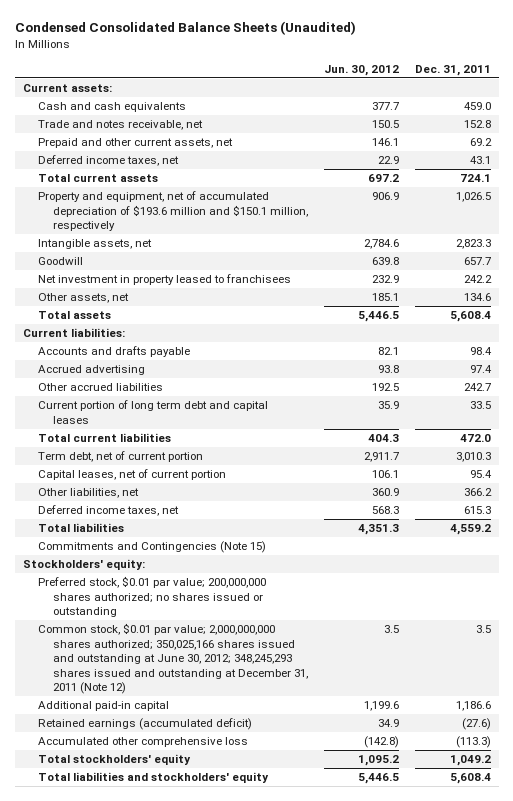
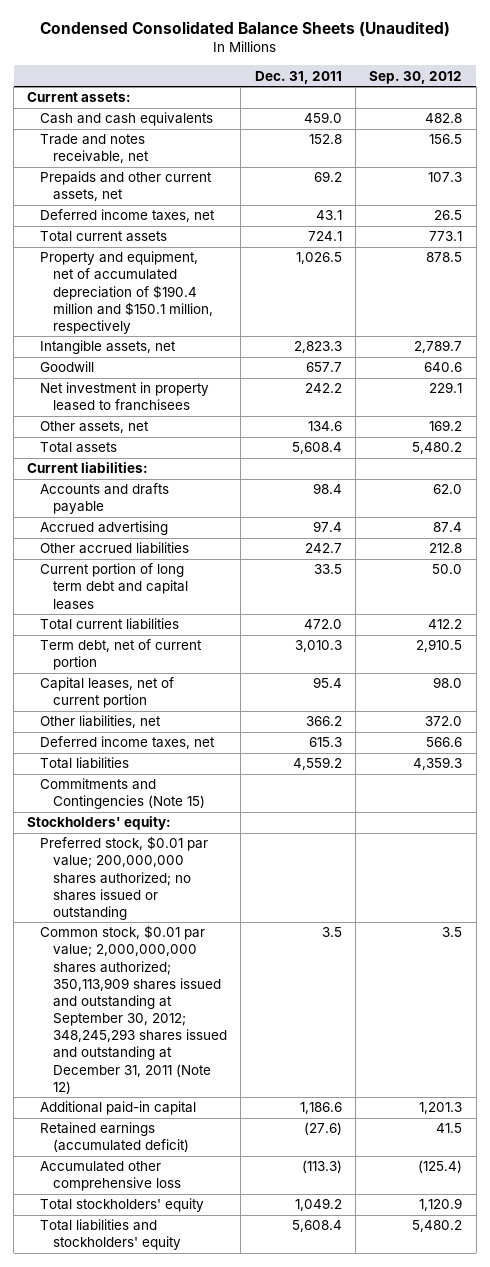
[323,64,399,76] Jun. 30, 2012 -> none
none -> [369,70,463,84] Sep. 30, 2012
[37,138,233,149] Prepaid and other current assets, net -> [40,171,213,202] Prepaids and other current assets, net
[37,191,308,232] Property and equipment, net of accumulated depreciation of $193.6 million and $150.1 million, respectively -> [40,251,214,334] Property and equipment, net of accumulated depreciation of $190.4 million and $150.1 million, respectively
[37,623,308,695] Common stock, $0.01 par value; 2,000,000,000 shares authorized; 350,025,166 shares issued and outstanding at June 30, 2012; 348,245,293 shares issued and outstanding at December 31, 2011 (Note 12) -> [40,925,228,1094] Common stock, $0.01 par value; 2,000,000,000 shares authorized; 350,113,909 shares issued and outstanding at September 30, 2012; 348,245,293 shares issued and outstanding at December 31, 2011 (Note 12)

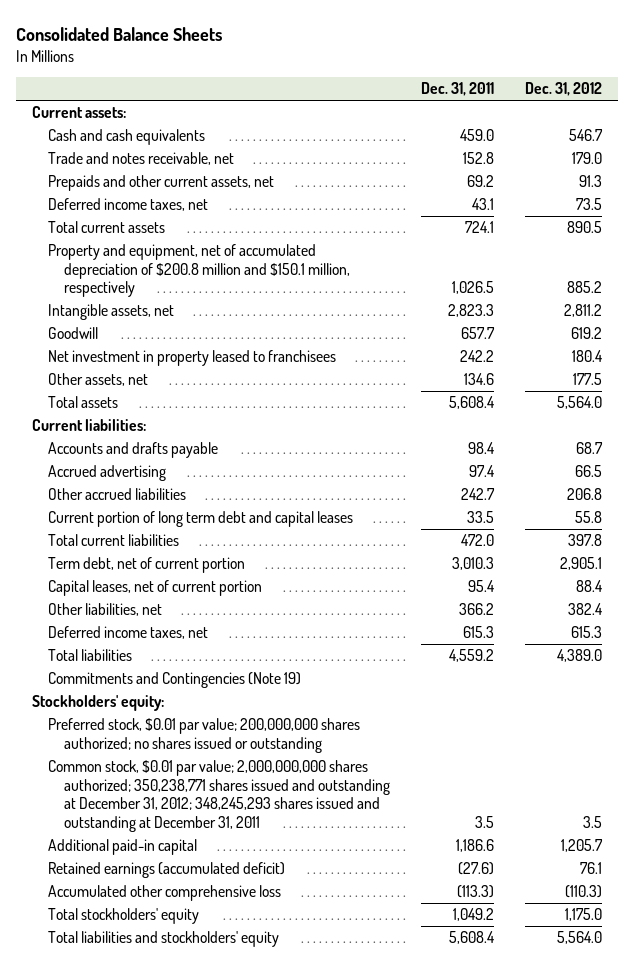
[39,21,450,38] Condensed Consolidated Balance Sheets (Unaudited) -> [16,26,223,41] Consolidated Balance Sheets
[369,70,463,84] Sep. 30, 2012 -> none
none -> [525,82,603,97] Dec. 31, 2012
[40,251,214,334] Property and equipment, net of accumulated depreciation of $190.4 million and $150.1 million, respectively -> [47,244,351,298] Property and equipment, net of accumulated depreciation of $200.8 million and $150.1 million, respectively
[40,778,206,810] Commitments and Contingencies (Note 15) -> [47,672,301,689] Commitments and Contingencies (Note 19)
[40,925,228,1094] Common stock, $0.01 par value; 2,000,000,000 shares authorized; 350,113,909 shares issued and outstanding at September 30, 2012; 348,245,293 shares issued and outstanding at December 31, 2011 (Note 12) -> [47,760,391,833] Common stock, $0.01 par value; 2,000,000,000 shares authorized; 350,238,771 shares issued and outstanding at December 31, 2012; 348,245,293 shares issued and outstanding at December 31, 2011

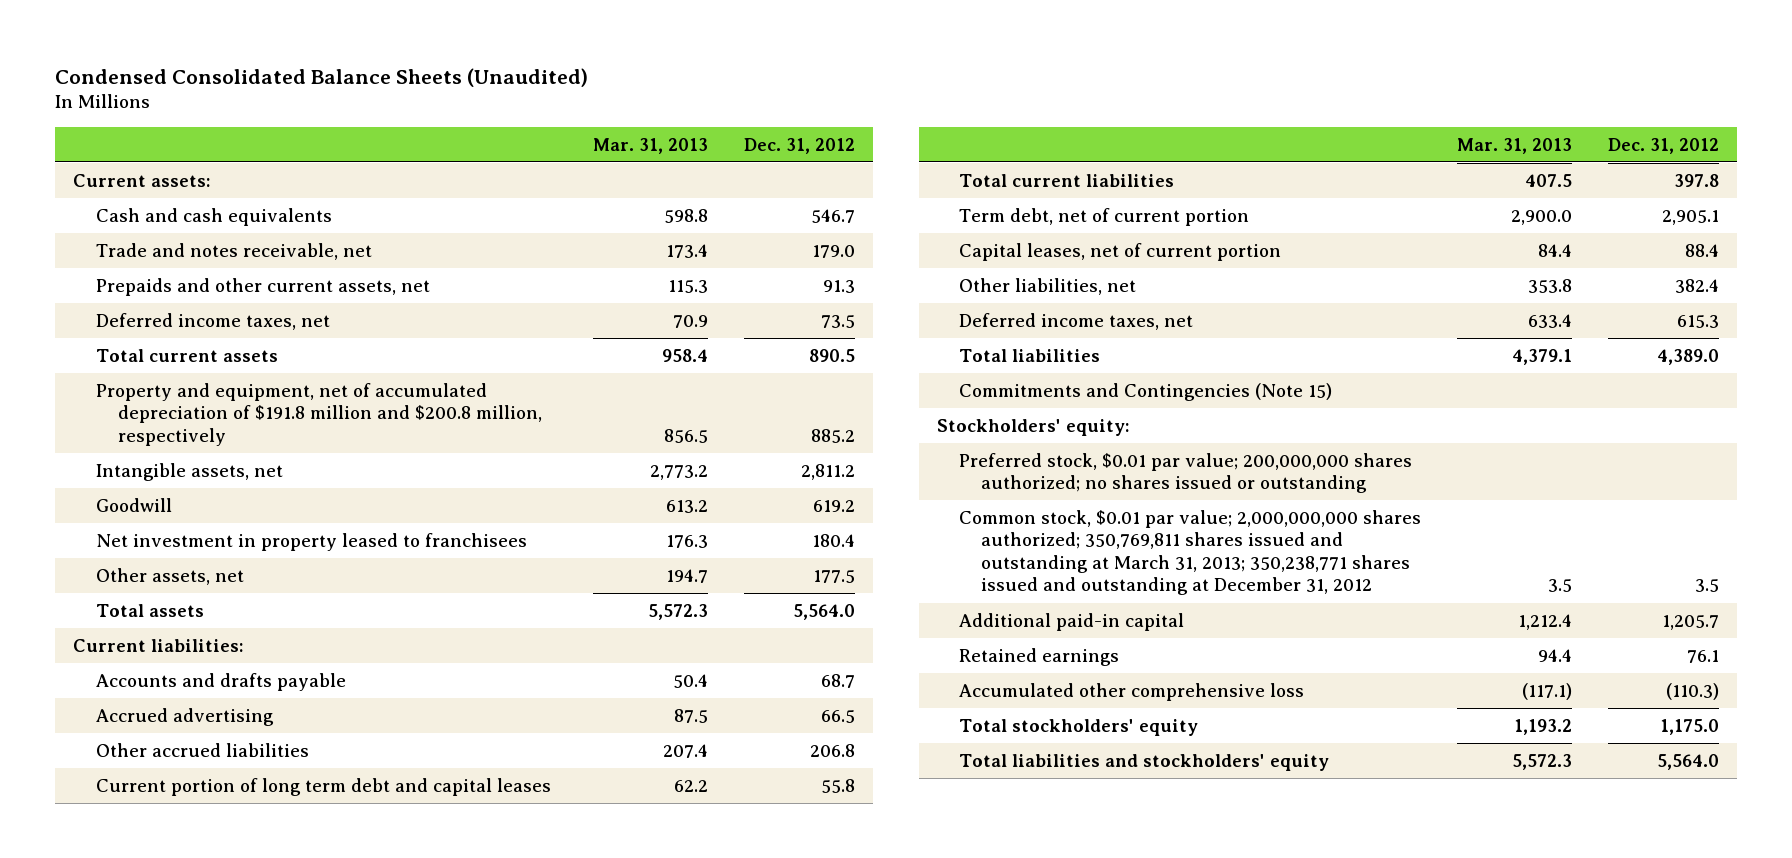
[16,26,223,41] Consolidated Balance Sheets -> [55,67,589,87] Condensed Consolidated Balance Sheets (Unaudited)
[421,82,495,97] Dec. 31, 2011 -> none
none -> [593,137,709,154] Mar. 31, 2013
[47,244,351,298] Property and equipment, net of accumulated depreciation of $200.8 million and $150.1 million, respectively -> [95,382,542,446] Property and equipment, net of accumulated depreciation of $191.8 million and $200.8 million, respectively
[47,672,301,689] Commitments and Contingencies (Note 19) -> [959,382,1333,401] Commitments and Contingencies (Note 15)
[47,760,391,833] Common stock, $0.01 par value; 2,000,000,000 shares authorized; 350,238,771 shares issued and outstanding at December 31, 2012; 348,245,293 shares issued and outstanding at December 31, 2011 -> [959,509,1422,596] Common stock, $0.01 par value; 2,000,000,000 shares authorized; 350,769,811 shares issued and outstanding at March 31, 2013; 350,238,771 shares issued and outstanding at December 31, 2012
[47,862,285,879] Retained earnings (accumulated deficit) -> [959,647,1120,666] Retained earnings

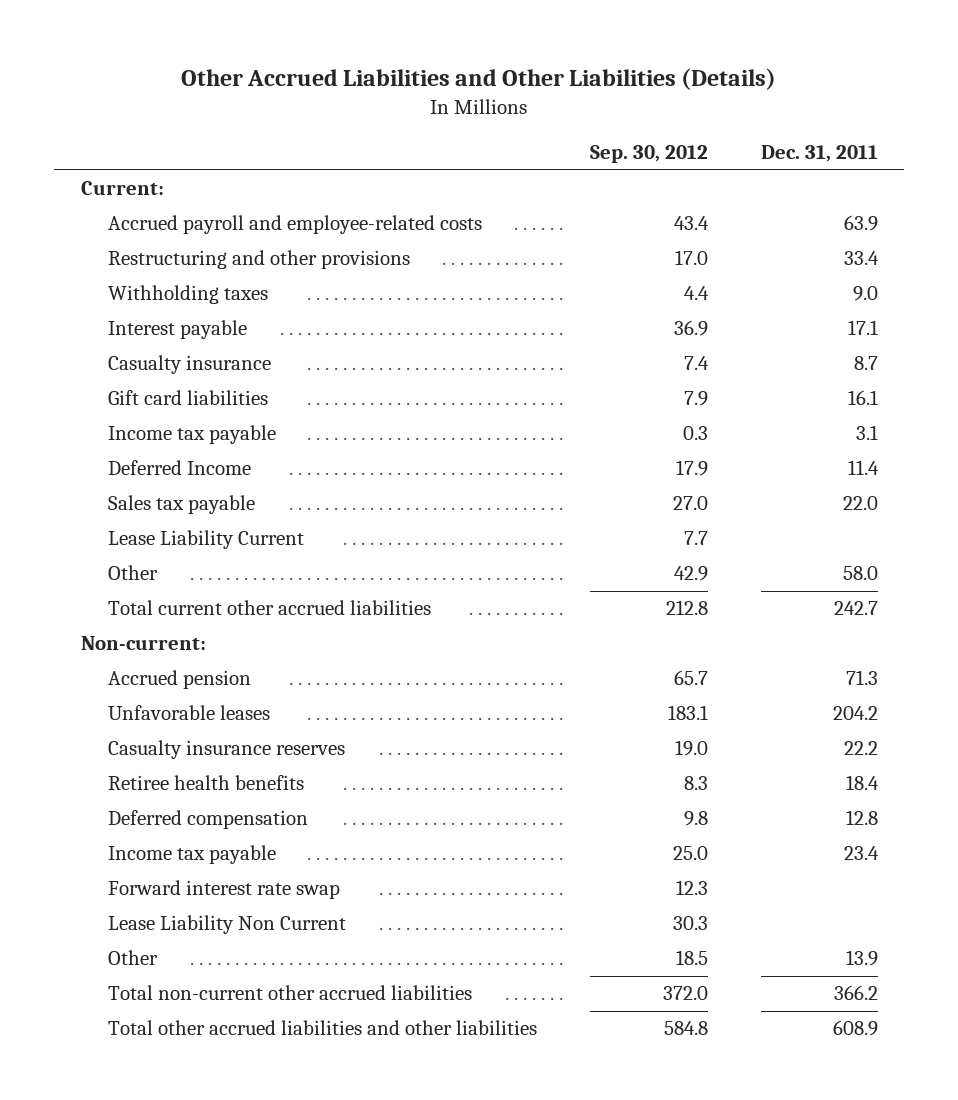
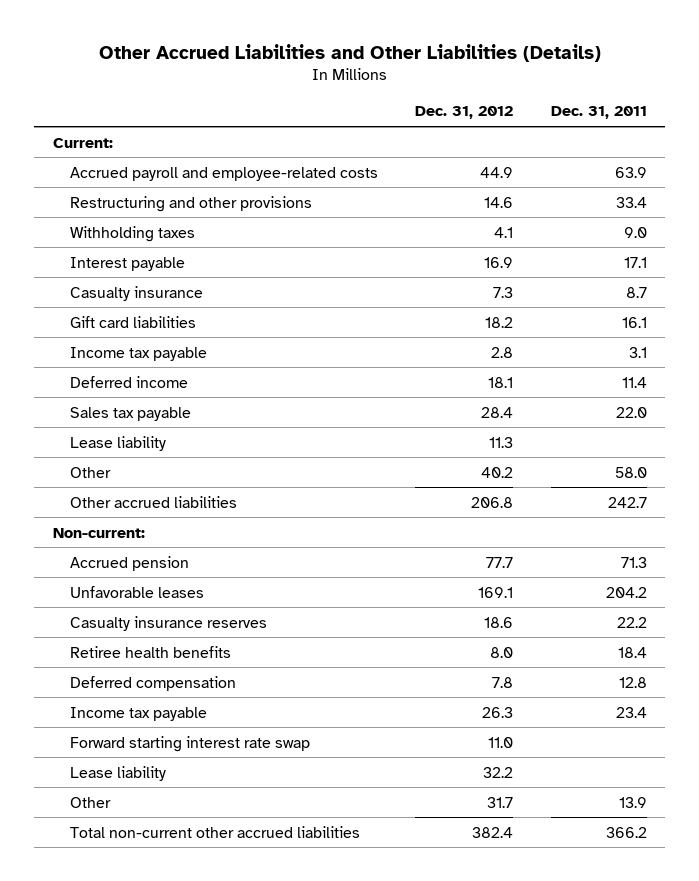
[589,145,708,164] Sep. 30, 2012 -> none
none -> [415,106,514,120] Dec. 31, 2012
[108,460,252,476] Deferred Income -> [70,375,189,388] Deferred income
[108,530,305,550] Lease Liability Current -> [70,435,167,451] Lease liability
[108,600,432,616] Total current other accrued liabilities -> [70,495,238,508] Other accrued liabilities
[108,880,341,900] Forward interest rate swap -> [70,735,311,752] Forward starting interest rate swap
[108,915,347,935] Lease Liability Non Current -> [70,765,167,781] Lease liability
[108,1020,538,1036] Total other accrued liabilities and other liabilities -> none

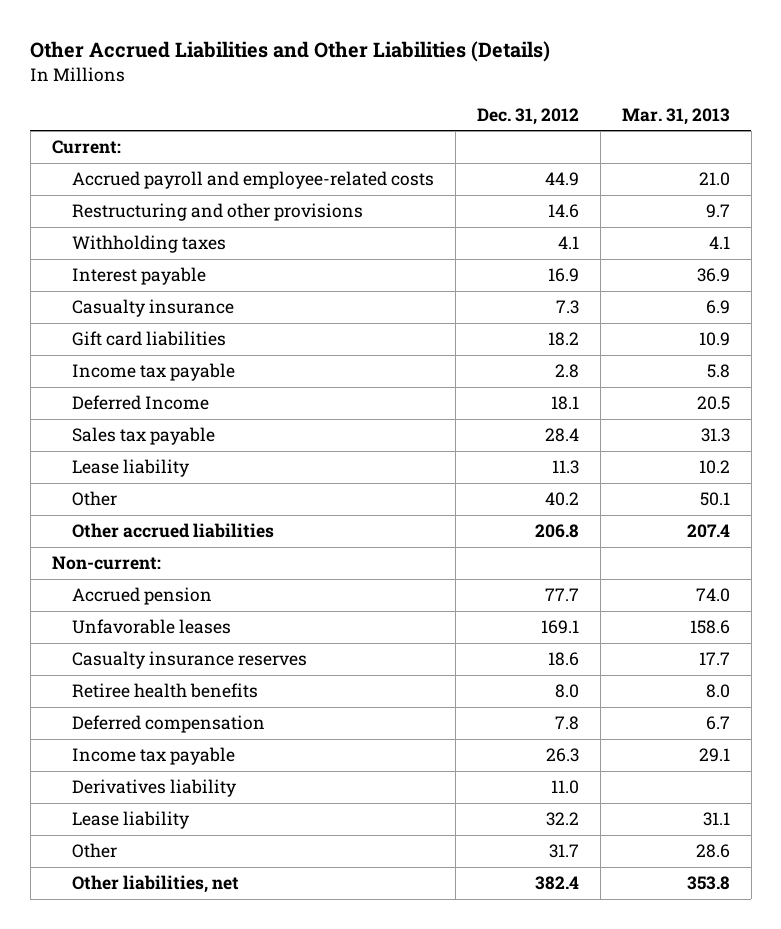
[550,106,647,120] Dec. 31, 2011 -> none
none -> [621,107,730,125] Mar. 31, 2013
[70,375,189,388] Deferred income -> [71,395,209,411] Deferred Income
[70,735,311,752] Forward starting interest rate swap -> none
none -> [71,779,236,798] Derivatives liability
[70,825,361,838] Total non-current other accrued liabilities -> [71,875,239,894] Other liabilities, net

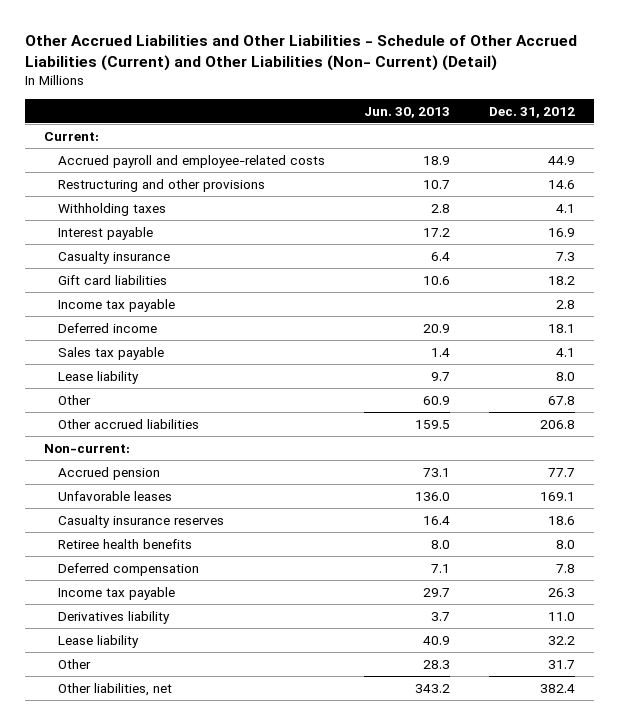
[30,41,551,63] Other Accrued Liabilities and Other Liabilities (Details) -> [24,34,577,72] Other Accrued Liabilities and Other Liabilities - Schedule of Other Accrued Liabilities (Current) and Other Liabilities (Non- Current) (Detail)
[621,107,730,125] Mar. 31, 2013 -> none
none -> [363,106,450,118] Jun. 30, 2013
[71,395,209,411] Deferred Income -> [57,322,157,333] Deferred income
[544,428,579,443] 28.4 -> [555,347,575,357] 4.1
[551,460,579,475] 11.3 -> [555,371,575,381] 8.0
[544,492,579,507] 40.2 -> [547,395,575,405] 67.8

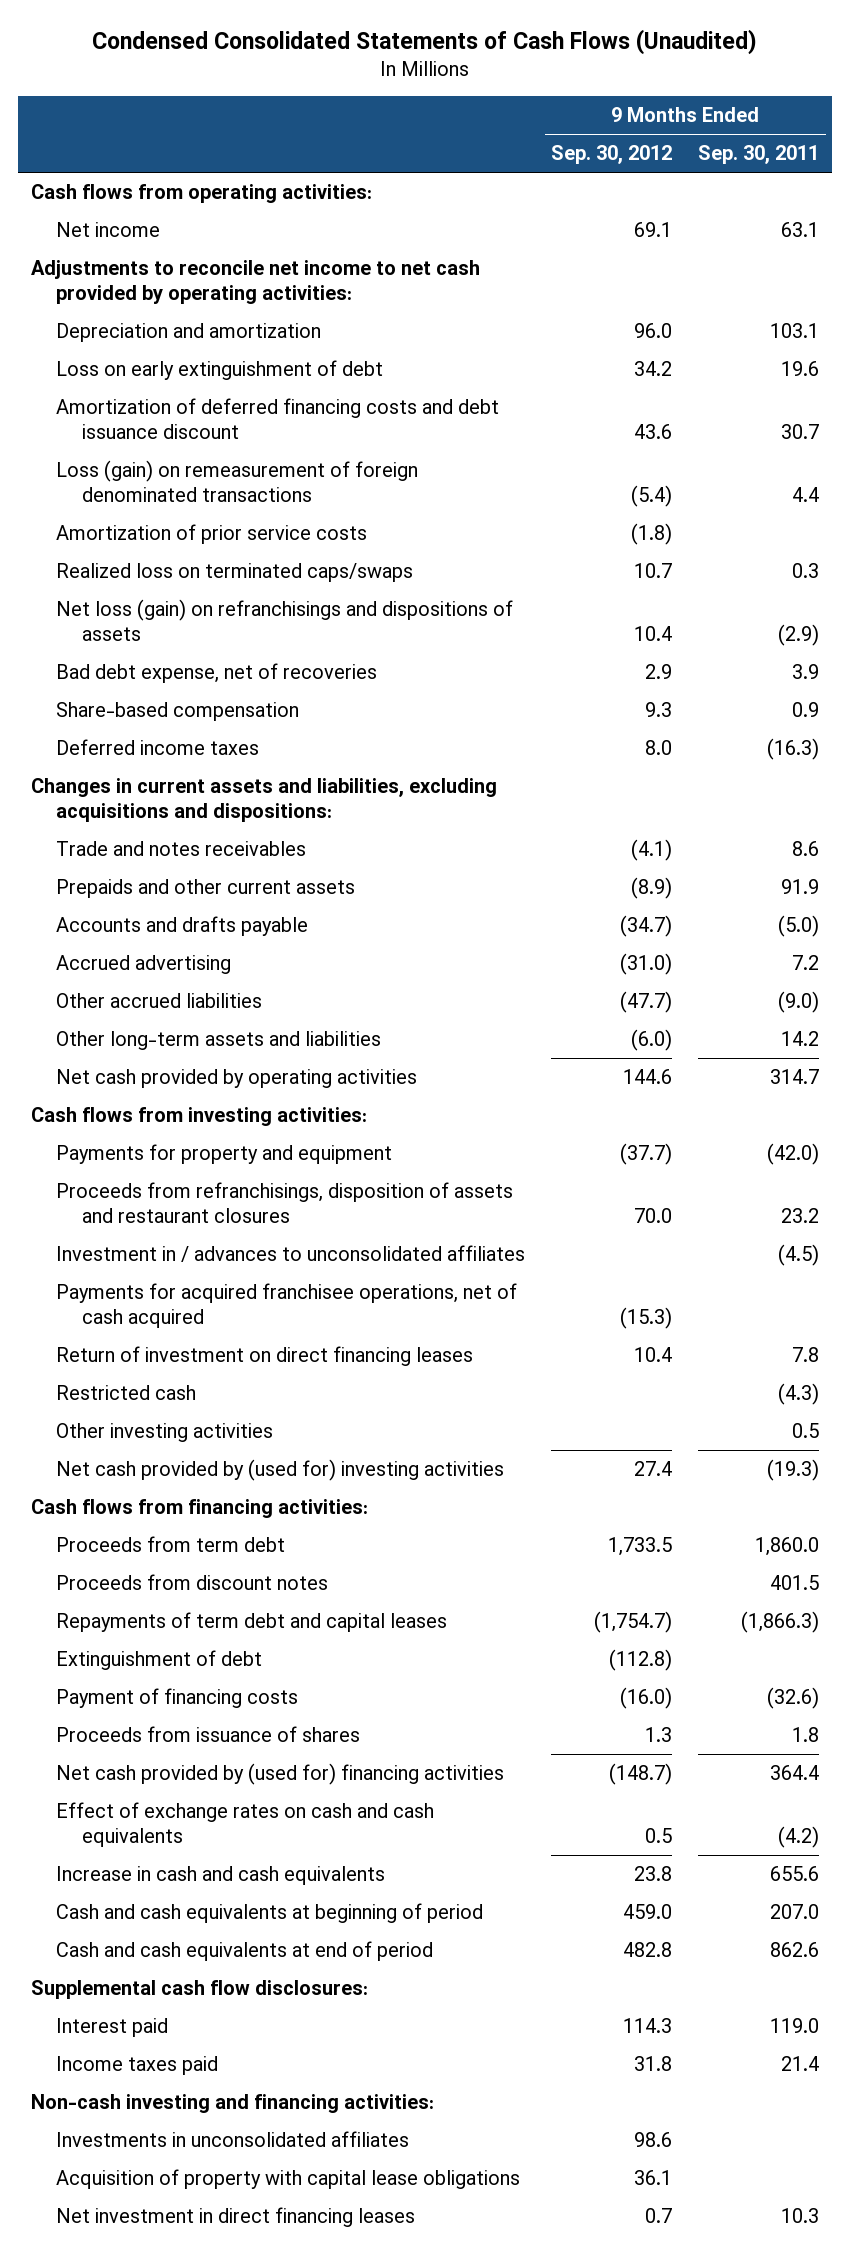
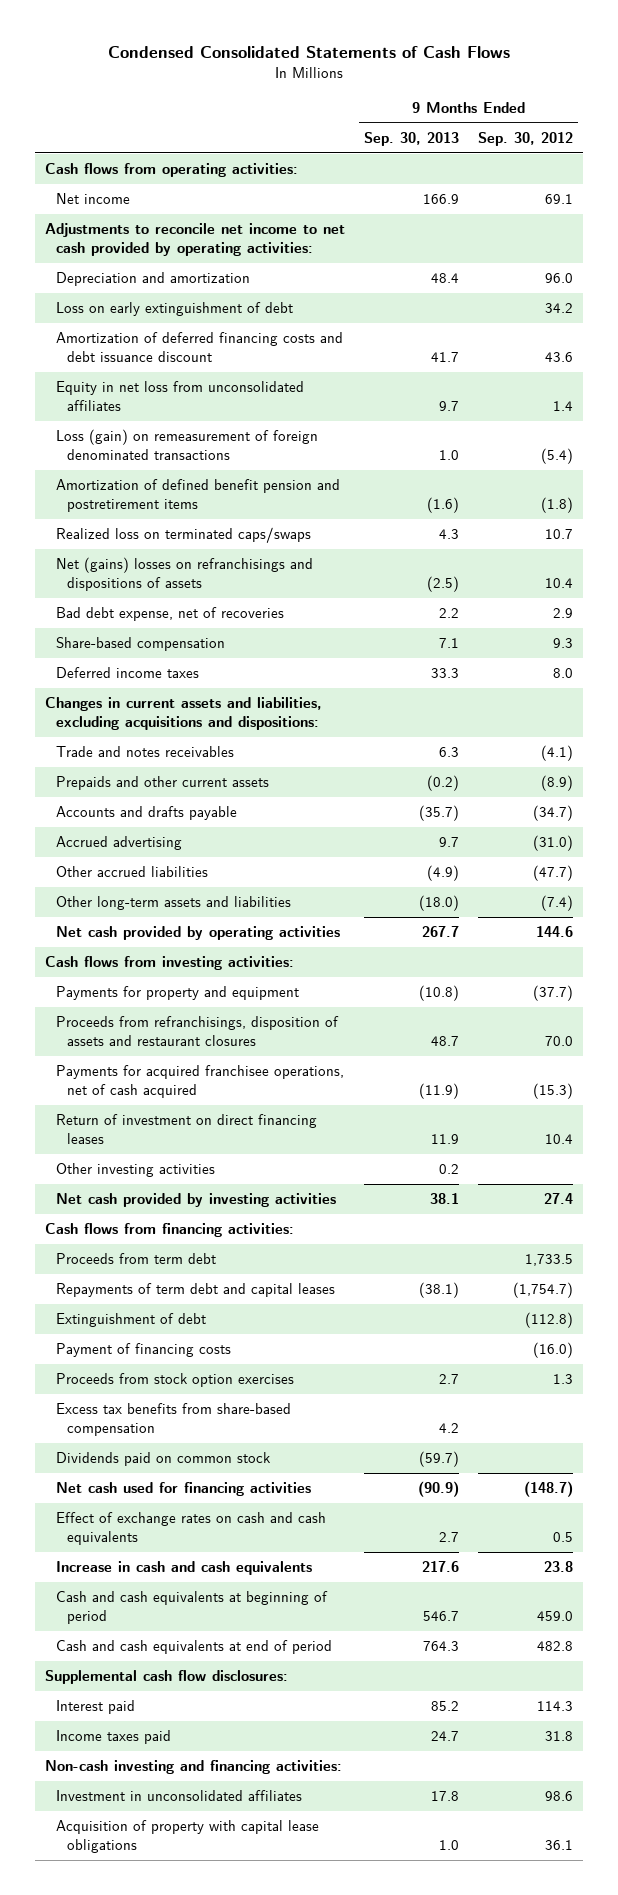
[91,28,757,55] Condensed Consolidated Statements of Cash Flows (Unaudited) -> [107,45,510,58] Condensed Consolidated Statements of Cash Flows
[698,145,820,165] Sep. 30, 2011 -> none
none -> [363,131,459,146] Sep. 30, 2013
none -> [55,381,304,412] Equity in net loss from unconsolidated affiliates
[56,524,368,545] Amortization of prior service costs -> [55,479,340,513] Amortization of defined benefit pension and postretirement items
[56,599,514,642] Net loss (gain) on refranchisings and dispositions of assets -> [55,557,313,592] Net (gains) losses on refranchisings and dispositions of assets
[631,1029,673,1052] (6.0) -> [541,895,574,912] (7.4)
[56,1245,526,1263] Investment in / advances to unconsolidated affiliates -> none
[56,1385,197,1401] Restricted cash -> none
[56,1459,505,1482] Net cash provided by (used for) investing activities -> [55,1193,336,1208] Net cash provided by investing activities
[56,1574,329,1591] Proceeds from discount notes -> none
[56,1726,361,1743] Proceeds from issuance of shares -> none
none -> [55,1373,294,1388] Proceeds from stock option exercises
none -> [55,1403,291,1437] Excess tax benefits from share-based compensation
none -> [55,1452,271,1467] Dividends paid on common stock
[56,1763,505,1786] Net cash provided by (used for) financing activities -> [55,1482,311,1497] Net cash used for financing activities
[56,2131,410,2148] Investments in unconsolidated affiliates -> [55,1790,302,1802] Investment in unconsolidated affiliates
[56,2207,416,2228] Net investment in direct financing leases -> none

